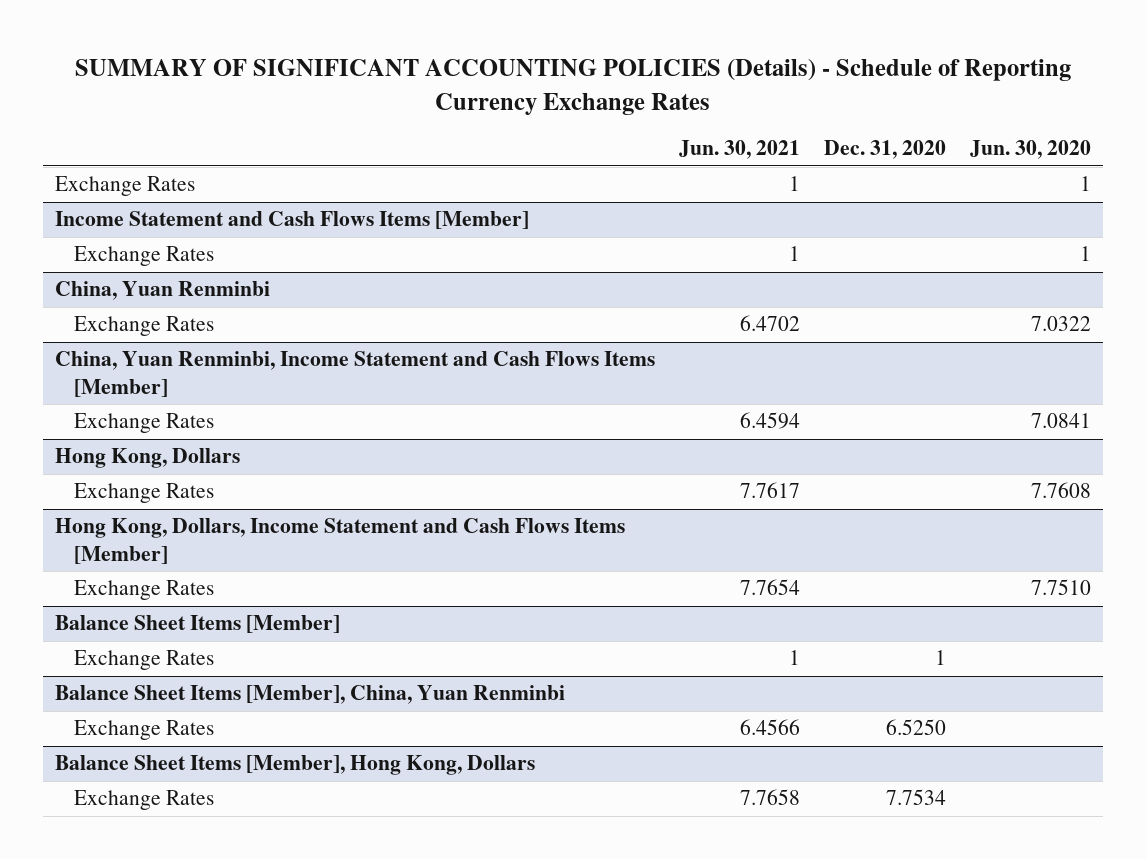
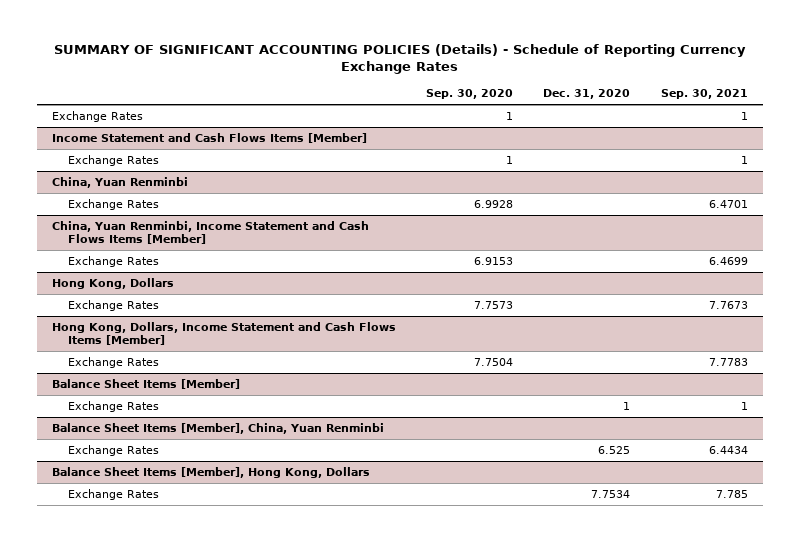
[679,140,801,160] Jun. 30, 2021 -> none
[969,140,1091,160] Jun. 30, 2020 -> none
none -> [426,89,514,100] Sep. 30, 2020
none -> [660,89,748,100] Sep. 30, 2021
[885,719,946,736] 6.5250 -> [598,445,631,454] 6.525

